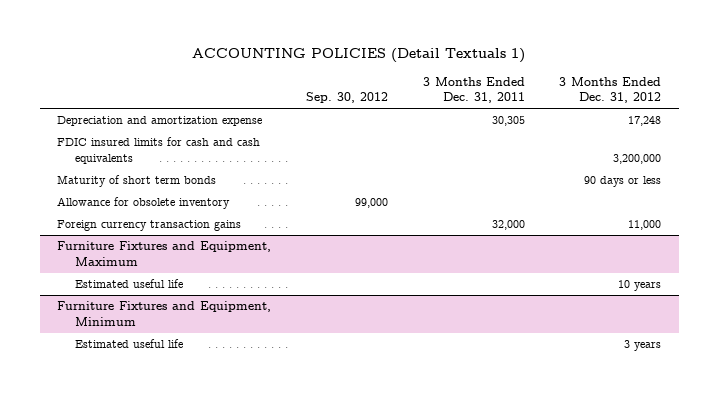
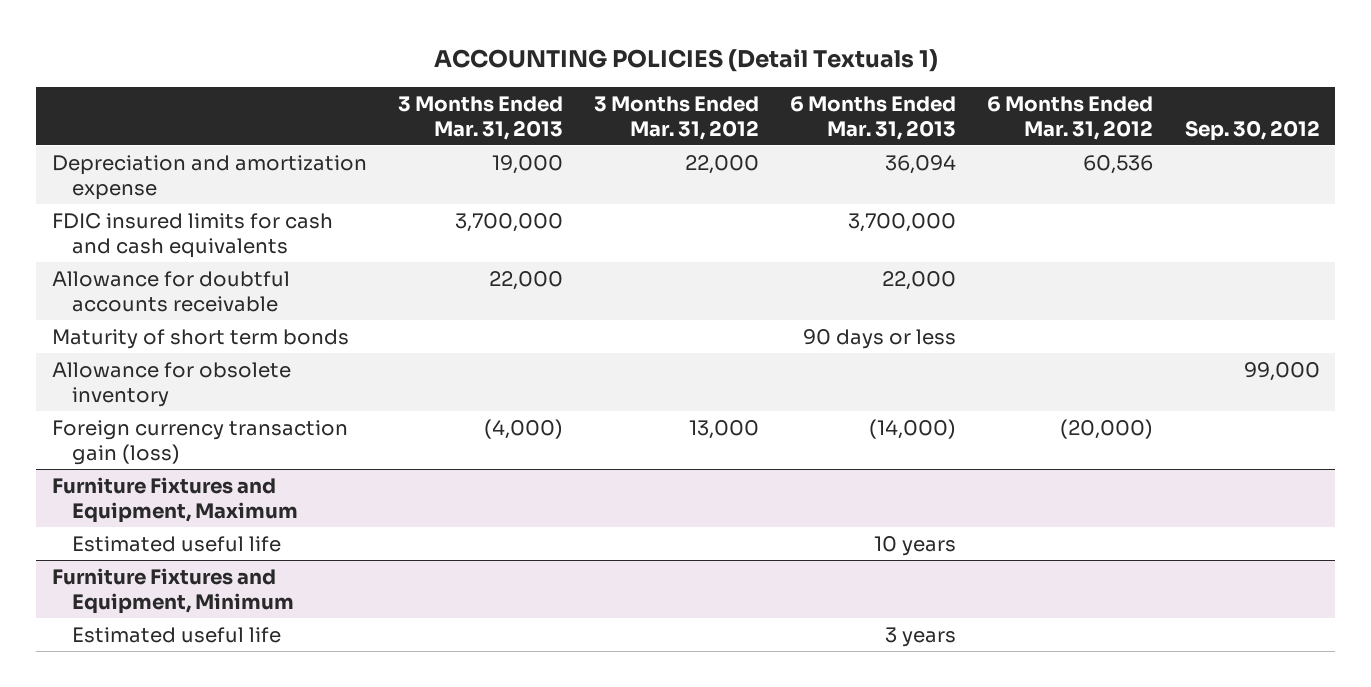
[422,76,525,104] 3 Months Ended Dec. 31, 2011 -> none
[559,76,662,104] 3 Months Ended Dec. 31, 2012 -> none
none -> [397,95,563,140] 3 Months Ended Mar. 31, 2013
none -> [594,95,760,140] 3 Months Ended Mar. 31, 2012
none -> [790,95,957,140] 6 Months Ended Mar. 31, 2013
none -> [987,95,1154,140] 6 Months Ended Mar. 31, 2012
none -> [51,270,290,312] Allowance for doubtful accounts receivable
[56,220,241,232] Foreign currency transaction gains -> [51,419,348,465] Foreign currency transaction gain (loss)

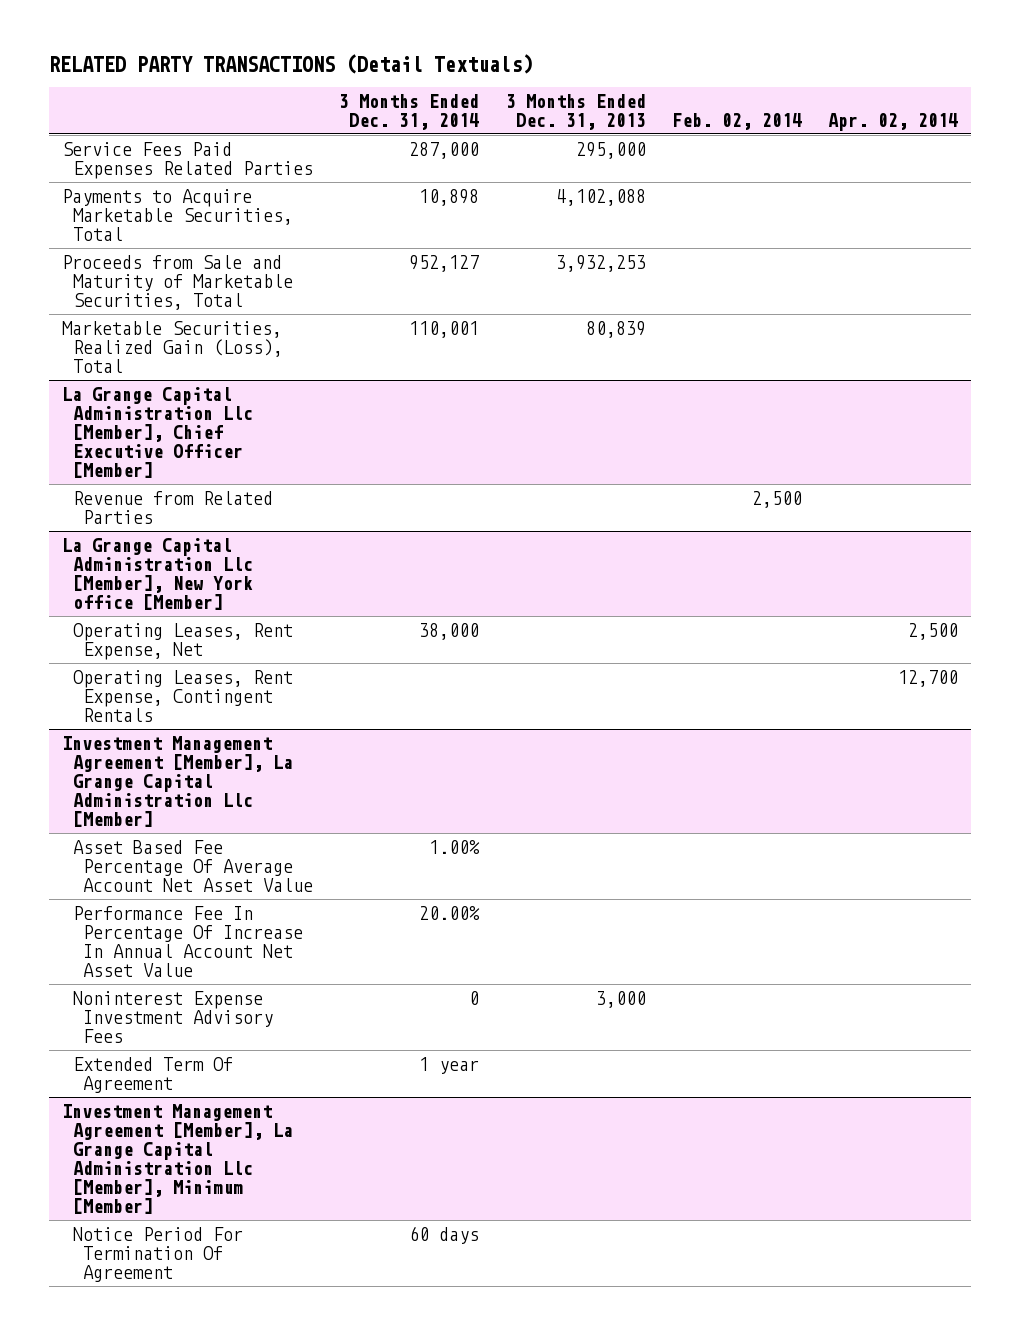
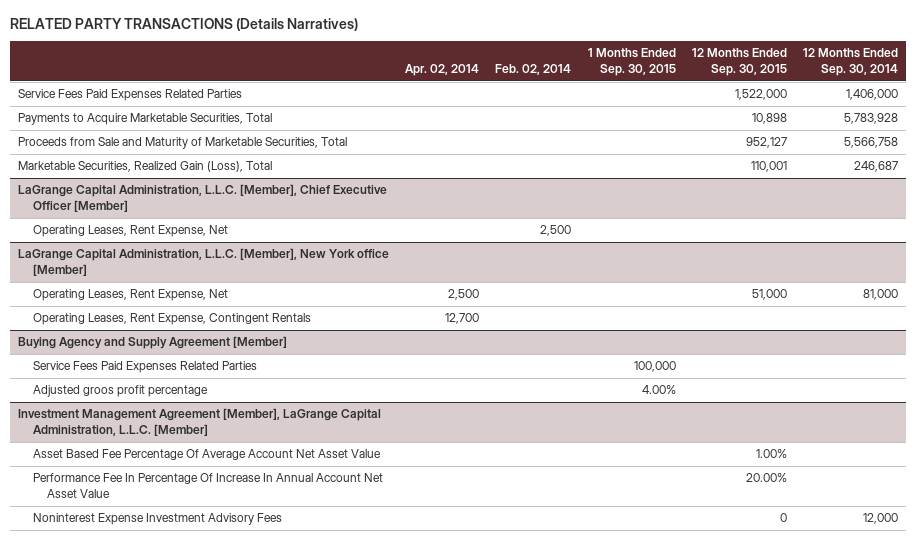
[49,54,534,75] RELATED PARTY TRANSACTIONS (Detail Textuals) -> [10,17,359,31] RELATED PARTY TRANSACTIONS (Details Narratives)
[339,93,480,130] 3 Months Ended Dec. 31, 2014 -> none
[505,93,646,130] 3 Months Ended Dec. 31, 2013 -> none
none -> [587,48,676,77] 1 Months Ended Sep. 30, 2015
none -> [691,48,787,77] 12 Months Ended Sep. 30, 2015
none -> [802,48,898,77] 12 Months Ended Sep. 30, 2014
[62,386,253,479] La Grange Capital Administration Llc [Member], Chief Executive Officer [Member] -> none
[72,490,273,524] Revenue from Related Parties -> none
none -> [18,184,388,213] LaGrange Capital Administration, L.L.C. [Member], Chief Executive Officer [Member]
none -> [32,225,228,238] Operating Leases, Rent Expense, Net
[62,537,253,610] La Grange Capital Administration Llc [Member], New York office [Member] -> [18,248,390,277] LaGrange Capital Administration, L.L.C. [Member], New York office [Member]
[62,735,293,828] Investment Management Agreement [Member], La Grange Capital Administration Llc [Member] -> none
[72,839,314,892] Asset Based Fee Percentage Of Average Account Net Asset Value -> none
[72,905,304,977] Performance Fee In Percentage Of Increase In Annual Account Net Asset Value -> none
[72,990,274,1043] Noninterest Expense Investment Advisory Fees -> none
[72,1056,233,1093] Extended Term Of Agreement -> none
[62,1103,293,1215] Investment Management Agreement [Member], La Grange Capital Administration Llc [Member], Minimum [Member] -> none
[72,1226,243,1282] Notice Period For Termination Of Agreement -> none
none -> [18,336,288,350] Buying Agency and Supply Agreement [Member]
none -> [32,361,257,374] Service Fees Paid Expenses Related Parties
none -> [32,385,208,398] Adjusted groos profit percentage
none -> [18,408,382,437] Investment Management Agreement [Member], LaGrange Capital Administration, L.L.C. [Member]
none -> [32,449,381,461] Asset Based Fee Percentage Of Average Account Net Asset Value
none -> [32,473,383,499] Performance Fee In Percentage Of Increase In Annual Account Net Asset Value
none -> [32,513,282,526] Noninterest Expense Investment Advisory Fees

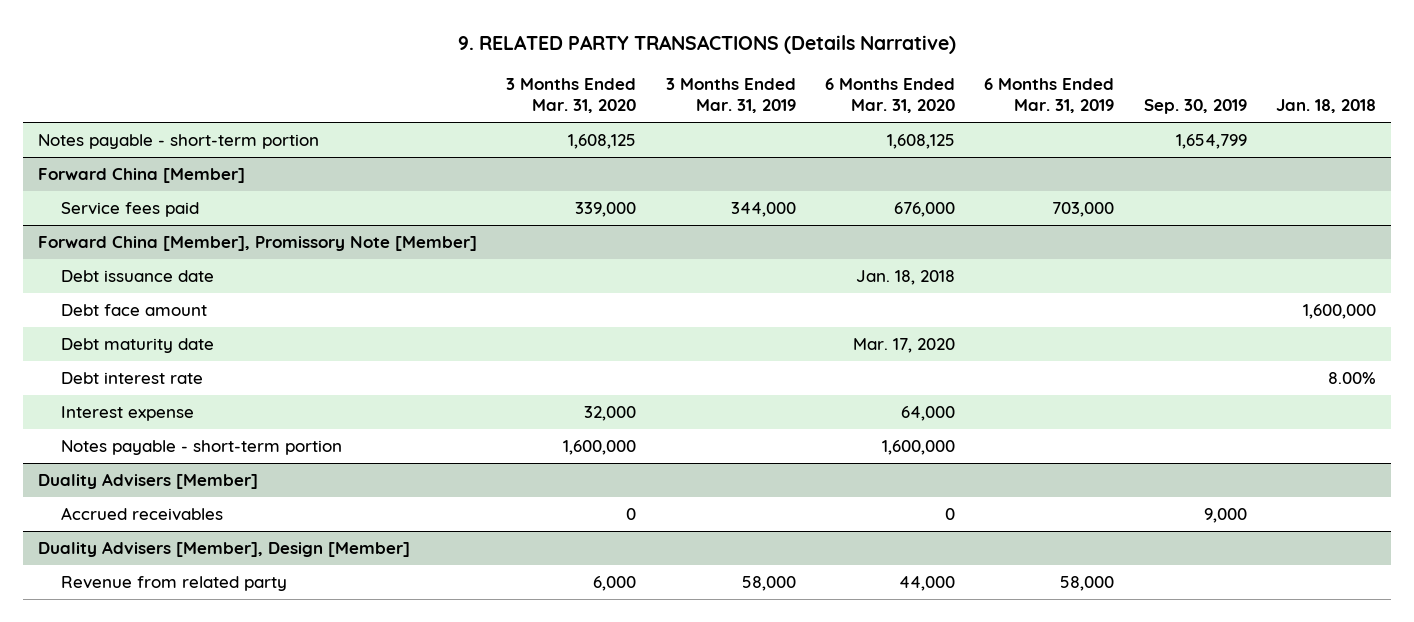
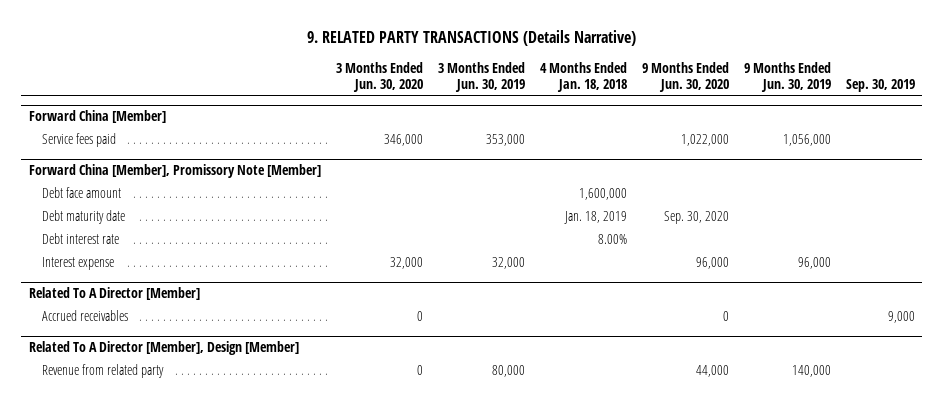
[506,78,637,114] 3 Months Ended Mar. 31, 2020 -> none
[665,78,796,114] 3 Months Ended Mar. 31, 2019 -> none
[825,78,956,114] 6 Months Ended Mar. 31, 2020 -> none
[984,78,1115,114] 6 Months Ended Mar. 31, 2019 -> none
[1276,99,1377,114] Jan. 18, 2018 -> none
none -> [335,61,423,93] 3 Months Ended Jun. 30, 2020
none -> [437,61,525,93] 3 Months Ended Jun. 30, 2019
none -> [539,61,627,93] 4 Months Ended Jan. 18, 2018
none -> [641,61,729,93] 9 Months Ended Jun. 30, 2020
none -> [743,61,831,93] 9 Months Ended Jun. 30, 2019
[37,134,319,150] Notes payable - short-term portion -> none
[61,270,215,283] Debt issuance date -> none
[61,440,343,456] Notes payable - short-term portion -> none
[37,473,258,490] Duality Advisers [Member] -> [28,287,200,301] Related To A Director [Member]
[37,541,410,558] Duality Advisers [Member], Design [Member] -> none
[61,576,288,592] Revenue from related party -> none
none -> [28,341,299,356] Related To A Director [Member], Design [Member]
none -> [41,364,164,379] Revenue from related party

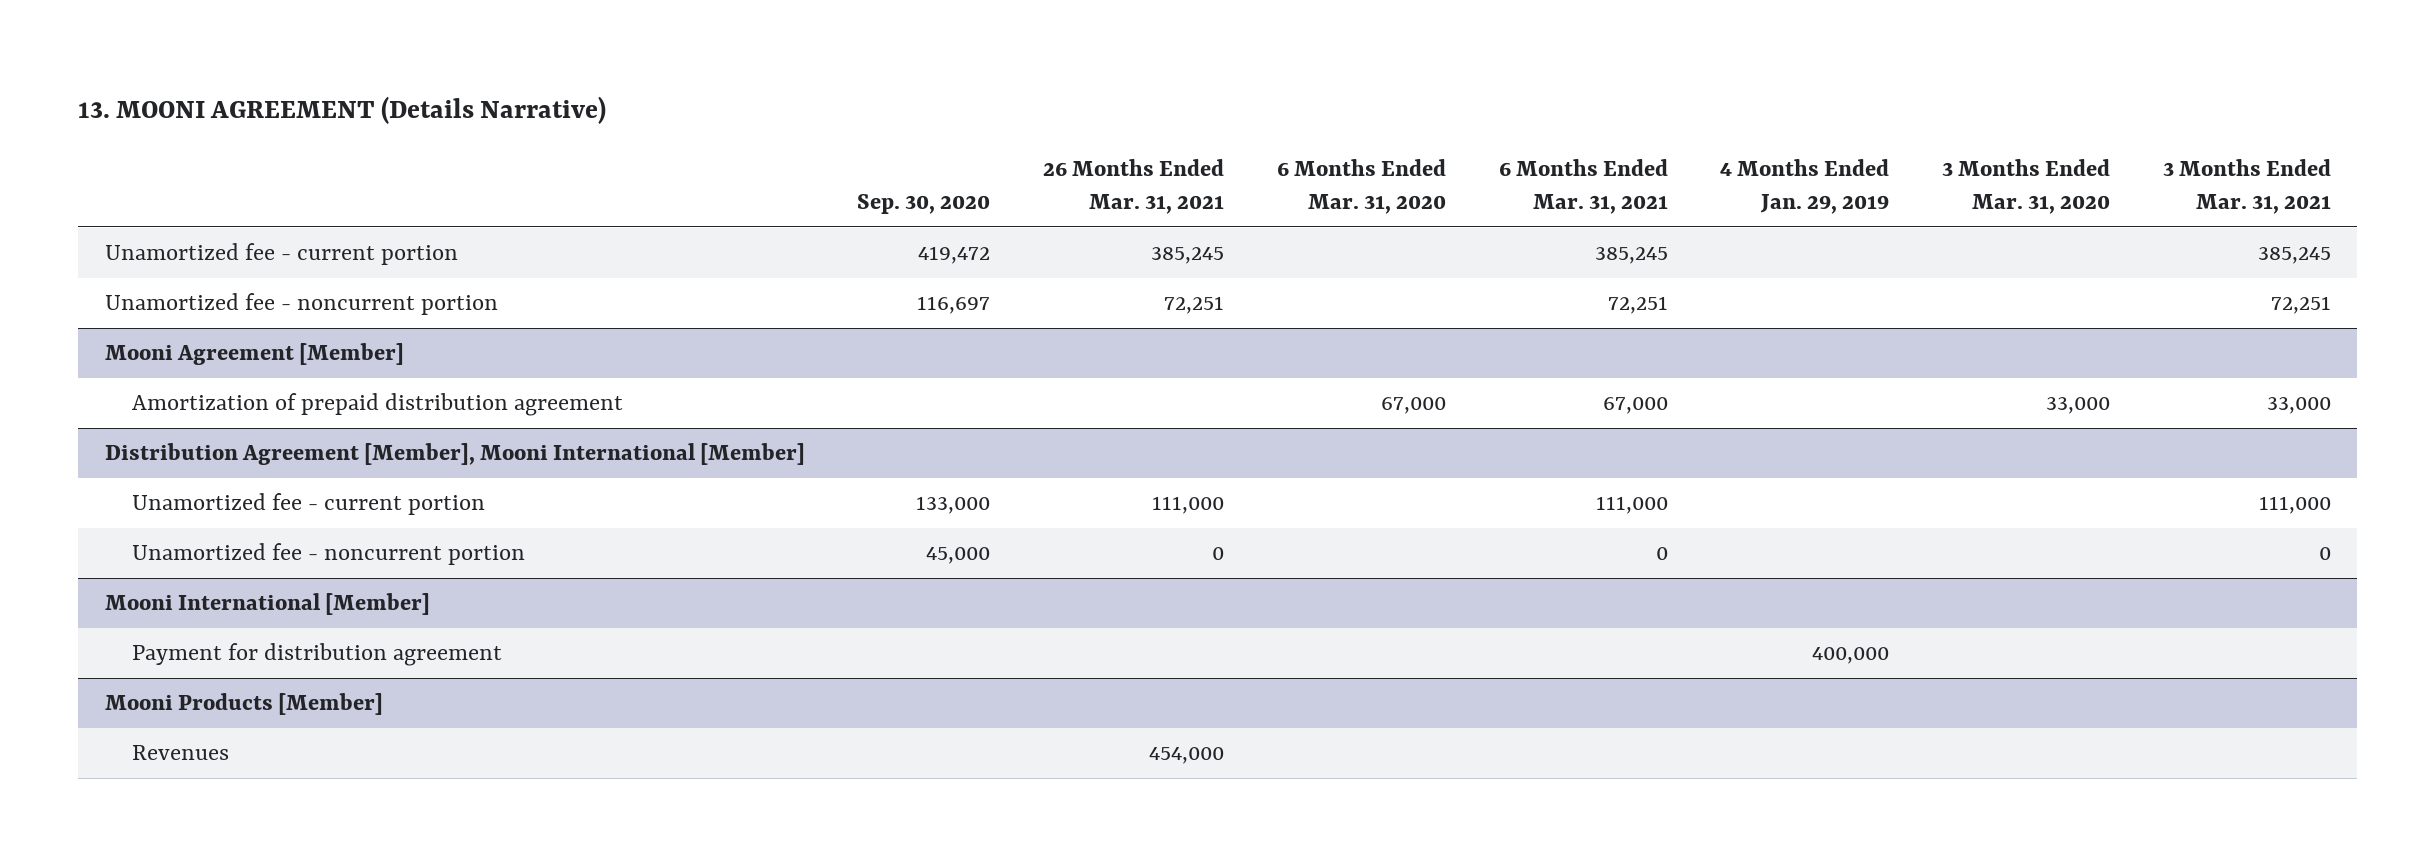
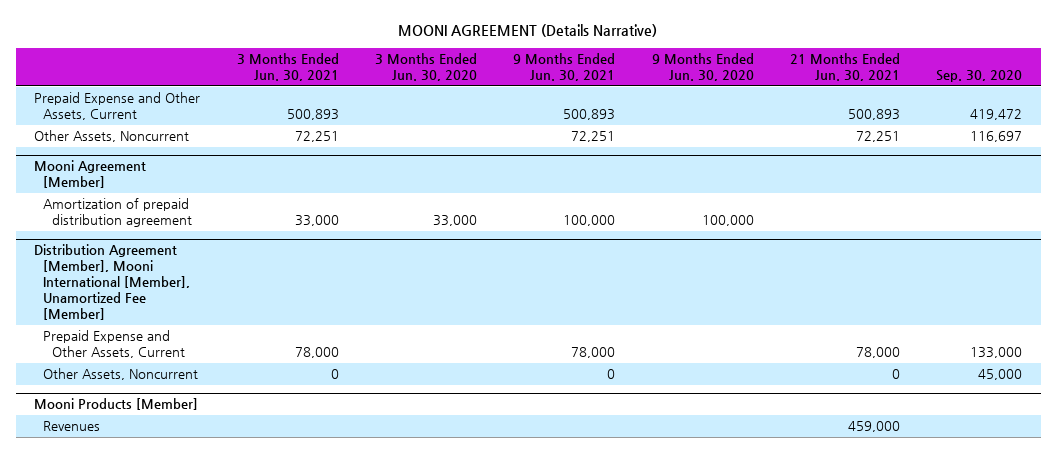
[78,96,607,125] 13. MOONI AGREEMENT (Details Narrative) -> [398,24,658,38] MOONI AGREEMENT (Details Narrative)
[1043,159,1225,214] 26 Months Ended Mar. 31, 2021 -> none
[1276,159,1446,214] 6 Months Ended Mar. 31, 2020 -> none
[1498,159,1668,214] 6 Months Ended Mar. 31, 2021 -> none
[1720,159,1890,214] 4 Months Ended Jan. 29, 2019 -> none
[1941,159,2110,214] 3 Months Ended Mar. 31, 2020 -> none
[2162,159,2331,214] 3 Months Ended Mar. 31, 2021 -> none
none -> [236,52,339,81] 3 Months Ended Jun. 30, 2021
none -> [374,52,477,81] 3 Months Ended Jun. 30, 2020
none -> [513,52,616,81] 9 Months Ended Jun. 30, 2021
none -> [651,52,754,81] 9 Months Ended Jun. 30, 2020
none -> [790,52,901,81] 21 Months Ended Jun. 30, 2021
[104,243,458,266] Unamortized fee - current portion -> [34,92,201,121] Prepaid Expense and Other Assets, Current
[104,293,498,316] Unamortized fee - noncurrent portion -> [34,130,190,143] Other Assets, Noncurrent
[104,593,430,616] Mooni International [Member] -> none
[131,643,502,667] Payment for distribution agreement -> none
[104,443,805,466] Distribution Agreement [Member], Mooni International [Member] -> [34,244,191,321] Distribution Agreement [Member], Mooni International [Member], Unamortized Fee [Member]
[131,493,485,516] Unamortized fee - current portion -> [43,330,186,359] Prepaid Expense and Other Assets, Current
[131,543,525,566] Unamortized fee - noncurrent portion -> [43,368,199,381] Other Assets, Noncurrent

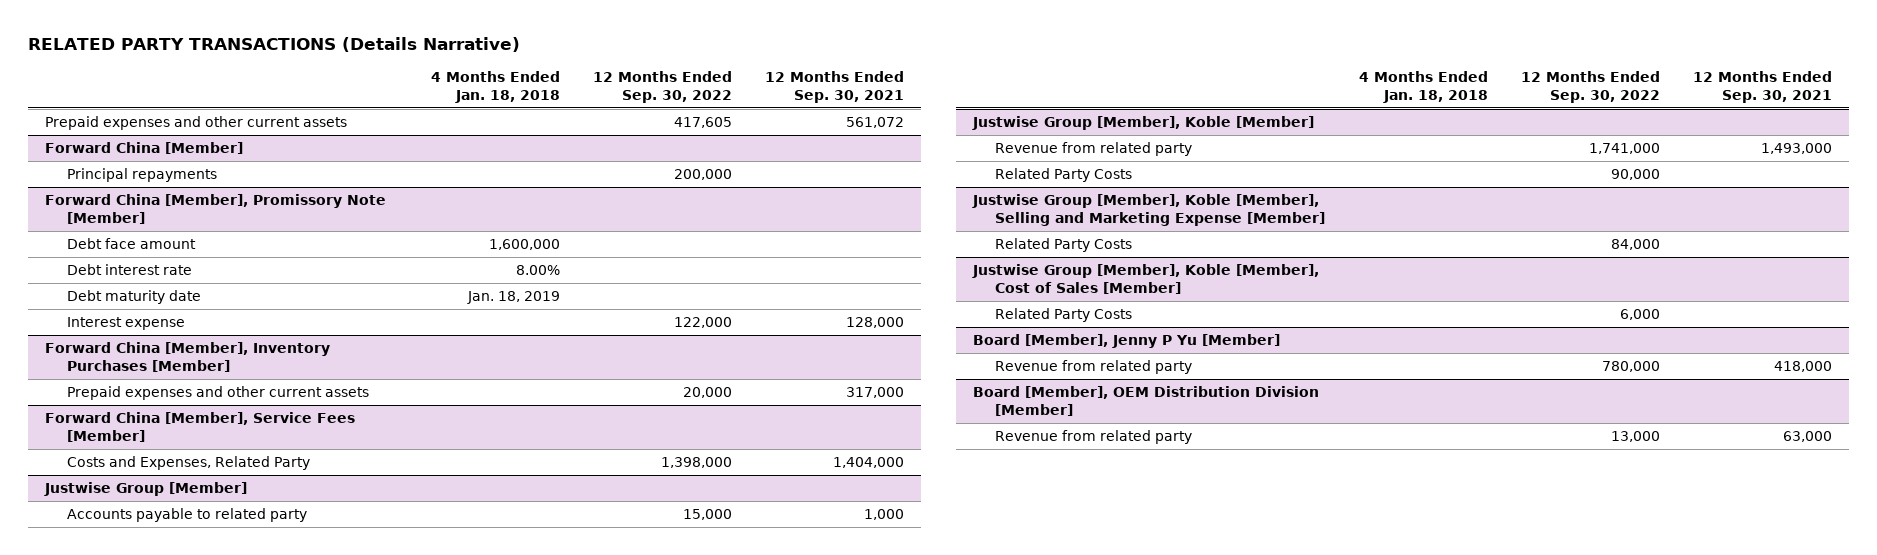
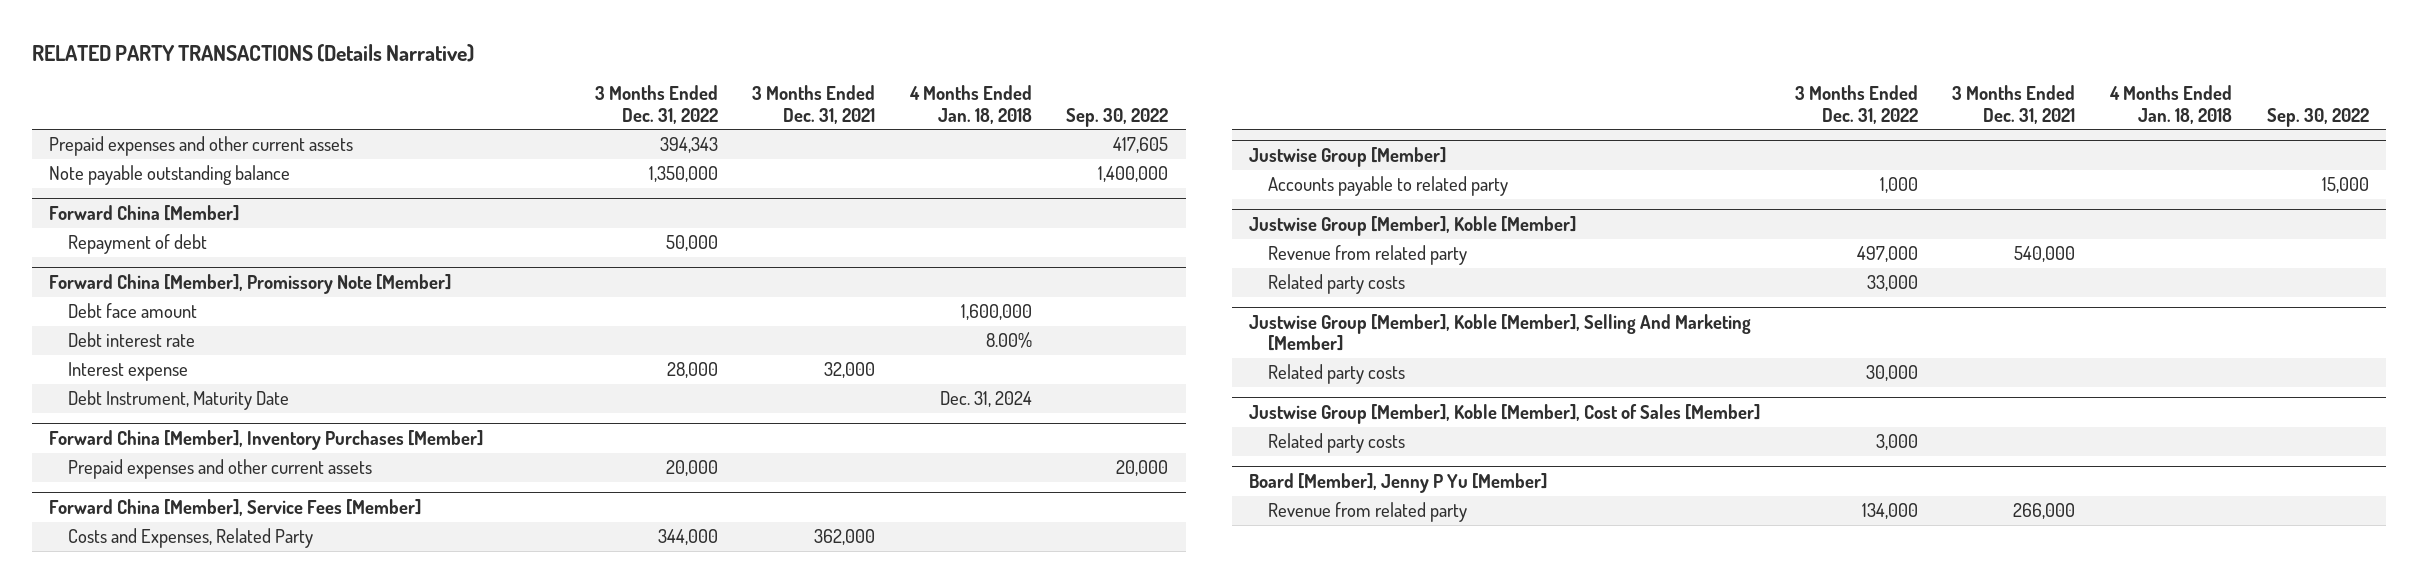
[592,71,732,104] 12 Months Ended Sep. 30, 2022 -> none
[765,71,905,104] 12 Months Ended Sep. 30, 2021 -> none
none -> [594,85,718,124] 3 Months Ended Dec. 31, 2022
none -> [752,85,876,124] 3 Months Ended Dec. 31, 2021
none -> [1066,107,1169,127] Sep. 30, 2022
none -> [49,165,291,186] Note payable outstanding balance
[67,168,218,183] Principal repayments -> [67,234,207,255] Repayment of debt
[67,290,202,305] Debt maturity date -> none
none -> [67,390,289,411] Debt Instrument, Maturity Date
[995,168,1133,183] Related Party Costs -> [1267,274,1405,295] Related party costs
[971,194,1326,226] Justwise Group [Member], Koble [Member], Selling and Marketing Expense [Member] -> [1249,313,1752,352] Justwise Group [Member], Koble [Member], Selling And Marketing [Member]
[995,238,1133,253] Related Party Costs -> [1267,364,1405,385] Related party costs
[995,308,1133,323] Related Party Costs -> [1267,433,1405,454] Related party costs
[972,386,1319,416] Board [Member], OEM Distribution Division [Member] -> none
[995,430,1193,445] Revenue from related party -> none

